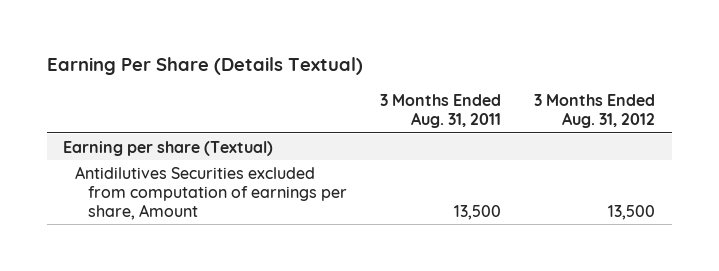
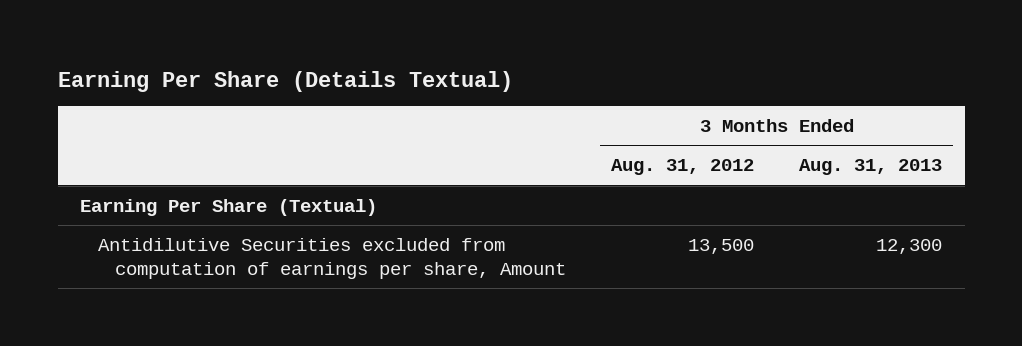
[379,94,501,129] 3 Months Ended Aug. 31, 2011 -> none
none -> [799,159,943,176] Aug. 31, 2013
[63,140,274,156] Earning per share (Textual) -> [80,198,378,216] Earning Per Share (Textual)
[75,165,347,220] Antidilutives Securities excluded from computation of earnings per share, Amount -> [97,237,567,280] Antidilutive Securities excluded from computation of earnings per share, Amount

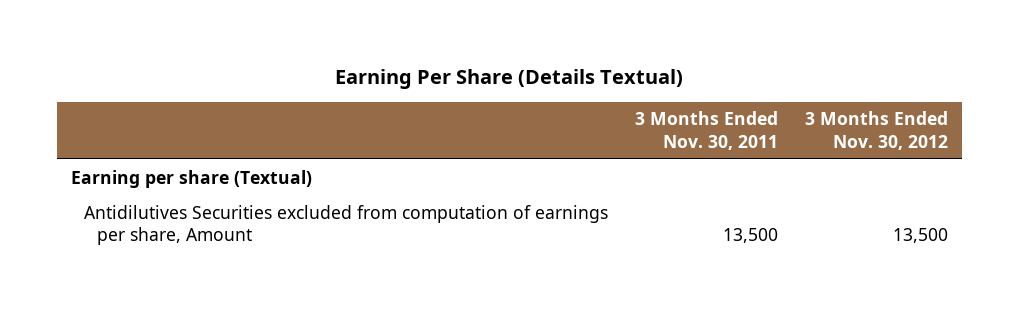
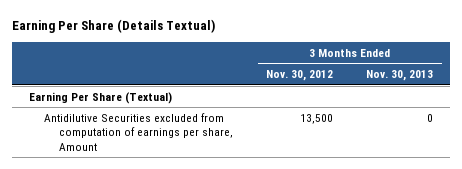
[634,111,778,150] 3 Months Ended Nov. 30, 2011 -> none
none -> [366,70,434,82] Nov. 30, 2013
[70,169,312,188] Earning per share (Textual) -> [28,91,172,104] Earning Per Share (Textual)
[83,204,608,246] Antidilutives Securities excluded from computation of earnings per share, Amount -> [44,112,234,151] Antidilutive Securities excluded from computation of earnings per share, Amount

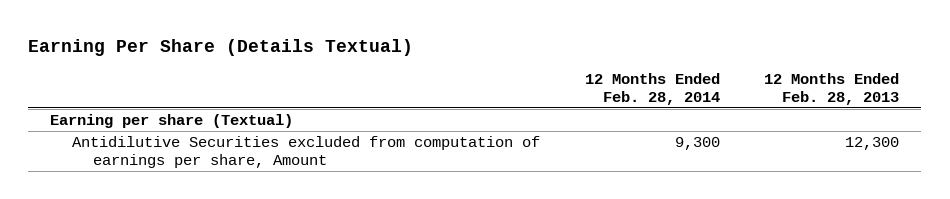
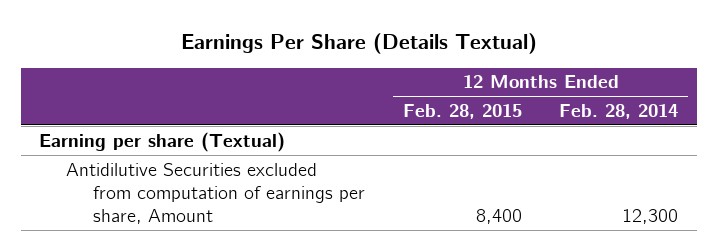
[28,39,414,57] Earning Per Share (Details Textual) -> [180,33,537,55] Earnings Per Share (Details Textual)
[764,72,900,106] 12 Months Ended Feb. 28, 2013 -> none
none -> [402,103,522,119] Feb. 28, 2015
[674,137,720,151] 9,300 -> [622,209,679,225] 12,300

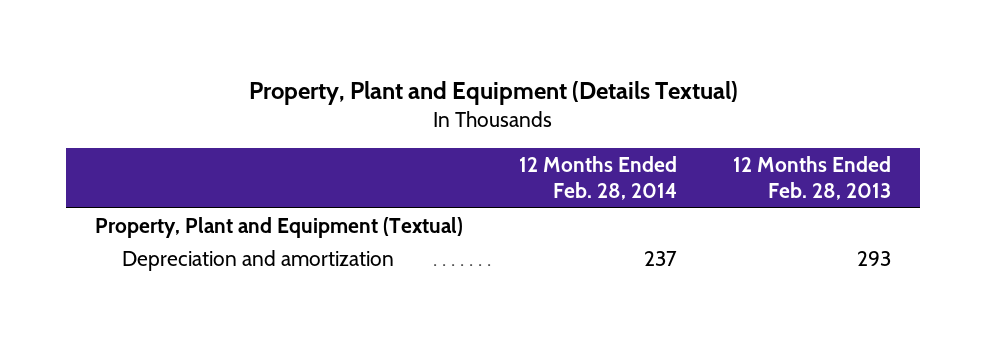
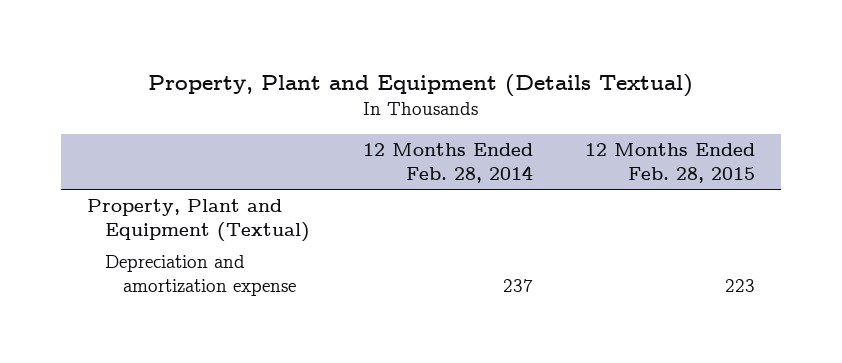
[733,155,892,201] 12 Months Ended Feb. 28, 2013 -> none
none -> [584,143,755,183] 12 Months Ended Feb. 28, 2015
[122,249,395,271] Depreciation and amortization -> [105,255,297,297] Depreciation and amortization expense

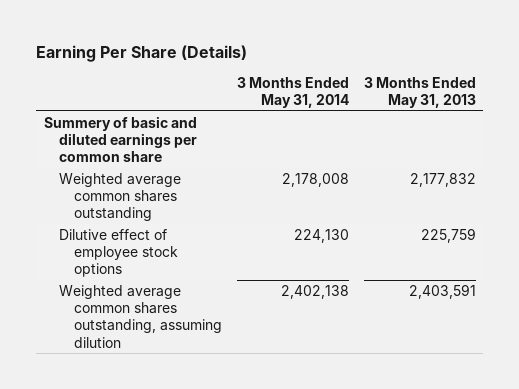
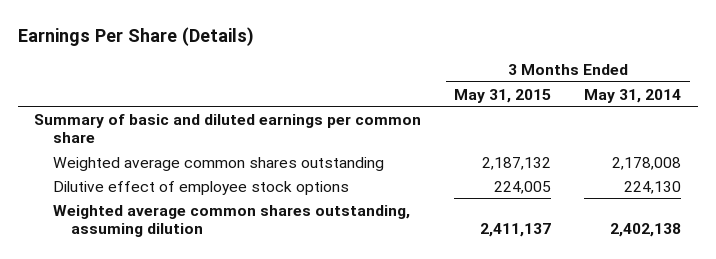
[36,44,248,62] Earning Per Share (Details) -> [17,27,254,47] Earnings Per Share (Details)
[363,76,476,109] 3 Months Ended May 31, 2013 -> none
none -> [454,88,552,103] May 31, 2015
[43,116,197,163] Summery of basic and diluted earnings per common share -> [34,113,422,144] Summary of basic and diluted earnings per common share

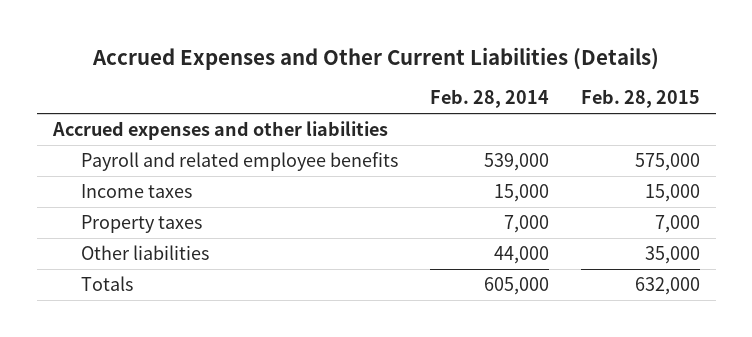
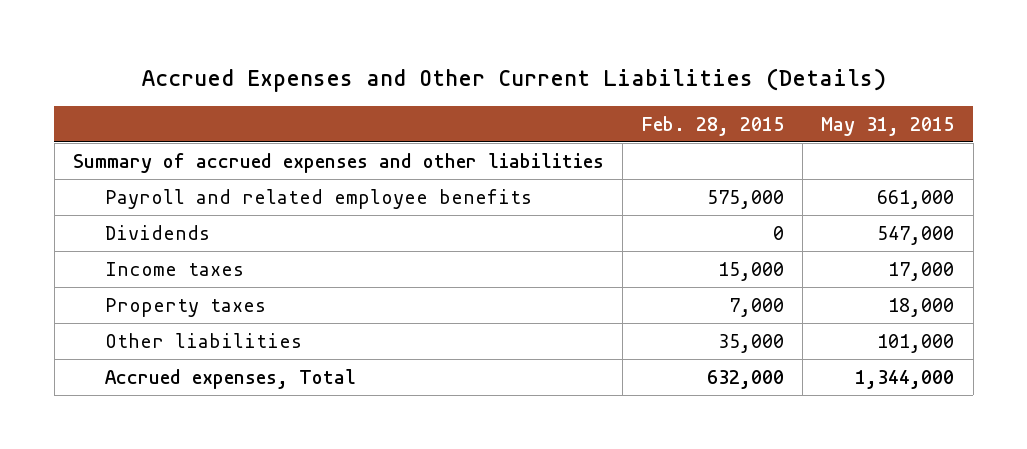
[429,89,549,109] Feb. 28, 2014 -> none
none -> [821,116,955,136] May 31, 2015
[51,120,388,140] Accrued expenses and other liabilities -> [72,153,604,174] Summary of accrued expenses and other liabilities
none -> [104,225,210,241] Dividends
[80,275,133,291] Totals -> [104,369,356,390] Accrued expenses, Total

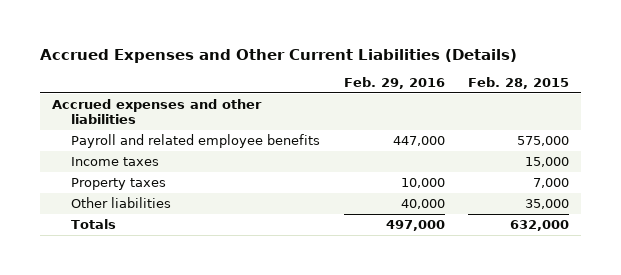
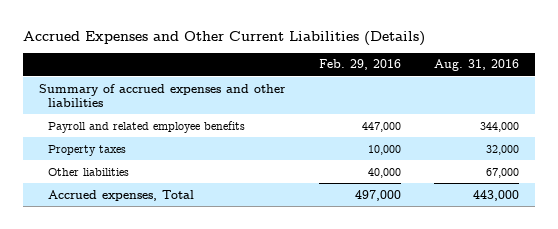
[468,77,570,90] Feb. 28, 2015 -> none
none -> [433,59,519,72] Aug. 31, 2016
[51,98,262,125] Accrued expenses and other liabilities -> [39,83,287,107] Summary of accrued expenses and other liabilities
[71,156,160,166] Income taxes -> none
[71,218,117,229] Totals -> [48,189,195,201] Accrued expenses, Total

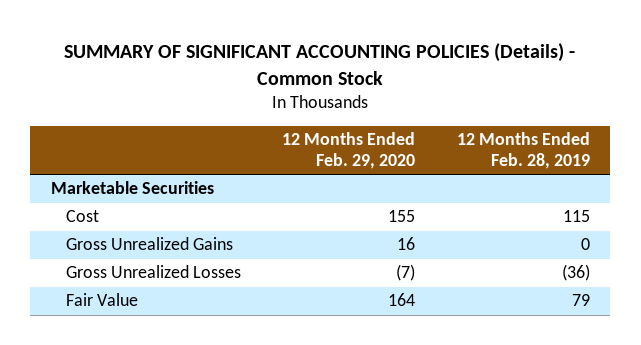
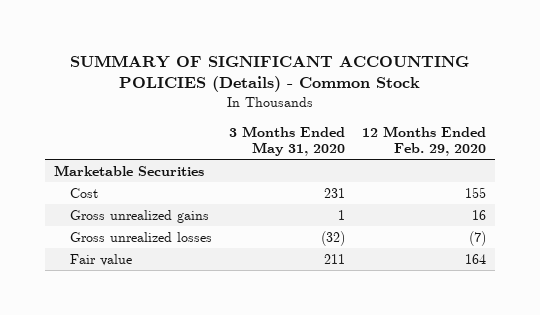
[456,132,590,170] 12 Months Ended Feb. 28, 2019 -> none
none -> [229,125,346,157] 3 Months Ended May 31, 2020
[66,237,234,251] Gross Unrealized Gains -> [70,209,210,223] Gross unrealized gains
[66,265,242,279] Gross Unrealized Losses -> [70,231,213,242] Gross unrealized losses
[66,293,139,307] Fair Value -> [70,253,133,266] Fair value

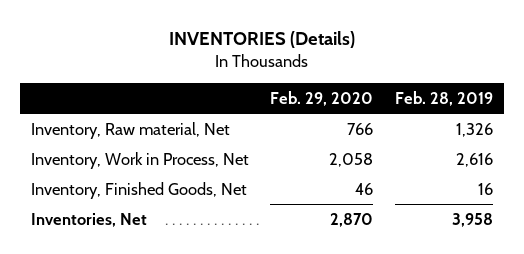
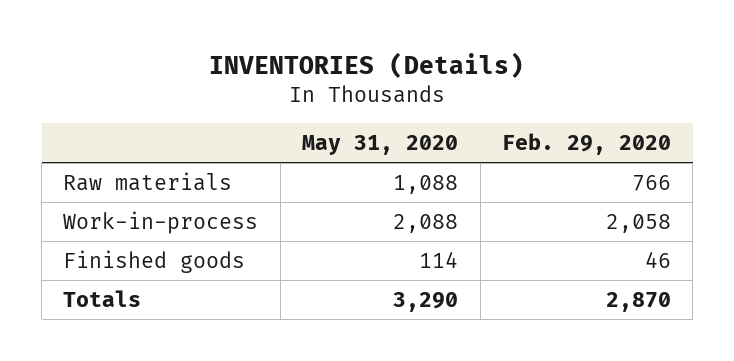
[394,91,493,107] Feb. 28, 2019 -> none
none -> [302,134,459,155] May 31, 2020
[30,121,230,139] Inventory, Raw material, Net -> [63,171,233,191] Raw materials
[30,151,249,169] Inventory, Work in Process, Net -> [63,210,259,234] Work-in-process
[30,181,247,199] Inventory, Finished Goods, Net -> [63,249,246,273] Finished goods
[30,212,147,227] Inventories, Net -> [63,289,142,307] Totals

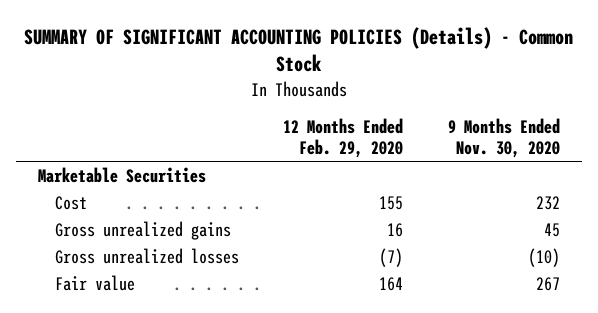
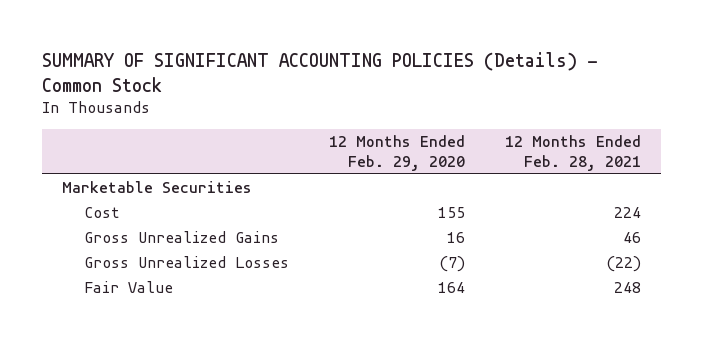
[447,117,560,159] 9 Months Ended Nov. 30, 2020 -> none
none -> [505,134,642,172] 12 Months Ended Feb. 28, 2021
[55,220,232,240] Gross unrealized gains -> [84,230,280,243] Gross Unrealized Gains
[55,247,240,264] Gross unrealized losses -> [84,255,290,268] Gross Unrealized Losses
[55,274,136,291] Fair value -> [84,280,174,293] Fair Value

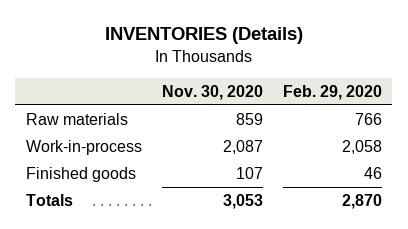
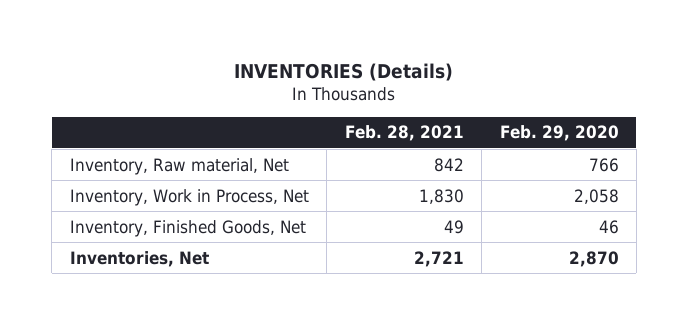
[161,84,263,100] Nov. 30, 2020 -> none
none -> [344,125,464,142] Feb. 28, 2021
[25,113,128,126] Raw materials -> [69,157,289,175] Inventory, Raw material, Net
[25,140,142,156] Work-in-process -> [69,188,309,206] Inventory, Work in Process, Net
[25,167,136,183] Finished goods -> [69,219,306,237] Inventory, Finished Goods, Net
[25,194,73,207] Totals -> [69,250,209,267] Inventories, Net

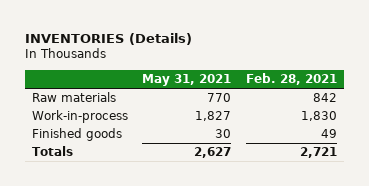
[499,125,619,142] Feb. 29, 2020 -> none
none -> [142,74,232,87] May 31, 2021
[69,157,289,175] Inventory, Raw material, Net -> [32,92,117,103] Raw materials
[69,188,309,206] Inventory, Work in Process, Net -> [32,110,129,124] Work-in-process
[69,219,306,237] Inventory, Finished Goods, Net -> [32,128,123,142] Finished goods
[69,250,209,267] Inventories, Net -> [32,146,74,157] Totals

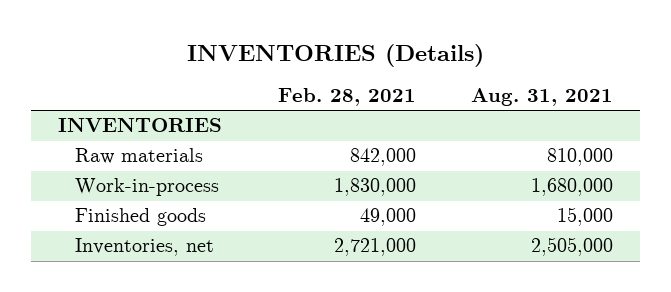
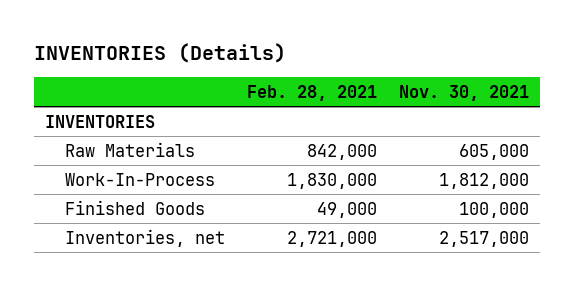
[470,88,613,107] Aug. 31, 2021 -> none
none -> [398,84,529,101] Nov. 30, 2021
[75,148,204,165] Raw materials -> [64,141,195,157] Raw Materials
[75,178,220,197] Work-in-process -> [64,172,215,186] Work-In-Process
[75,208,207,227] Finished goods -> [64,199,205,215] Finished Goods

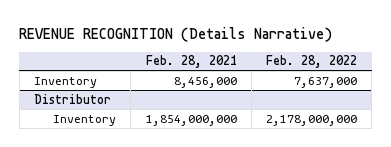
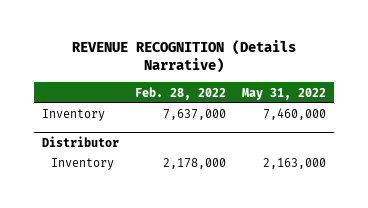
[145,55,237,69] Feb. 28, 2021 -> none
none -> [242,87,327,100] May 31, 2022
[266,114,358,126] 2,178,000,000 -> [163,158,227,170] 2,178,000

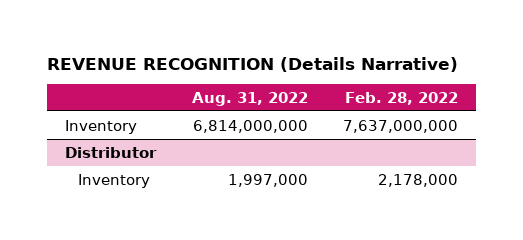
[242,87,327,100] May 31, 2022 -> none
none -> [191,91,308,106] Aug. 31, 2022
[163,109,227,121] 7,637,000 -> [343,119,459,133] 7,637,000,000

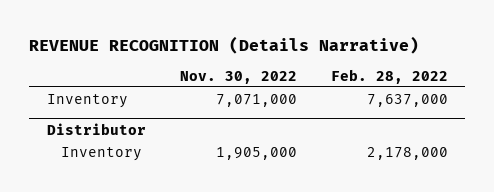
[191,91,308,106] Aug. 31, 2022 -> none
none -> [179,70,297,84] Nov. 30, 2022
[343,119,459,133] 7,637,000,000 -> [366,93,448,107] 7,637,000

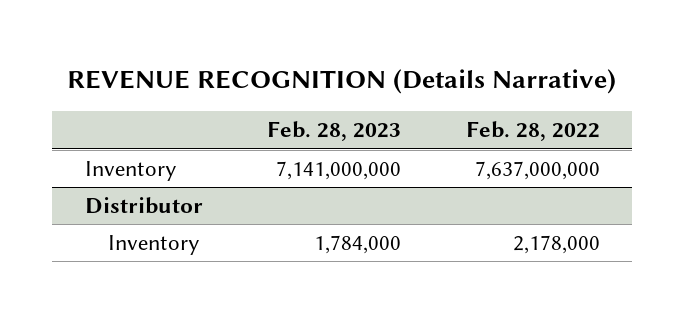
[179,70,297,84] Nov. 30, 2022 -> none
none -> [267,121,402,142] Feb. 28, 2023
[366,93,448,107] 7,637,000 -> [475,161,601,181] 7,637,000,000

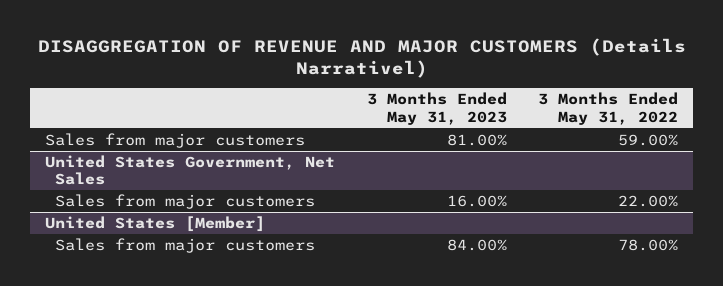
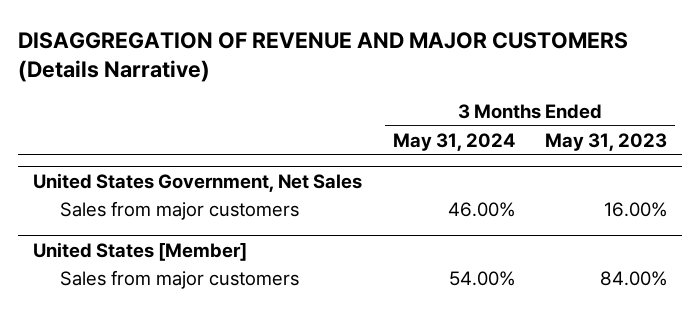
[37,37,686,79] DISAGGREGATION OF REVENUE AND MAJOR CUSTOMERS (Details Narrativel) -> [18,31,629,83] DISAGGREGATION OF REVENUE AND MAJOR CUSTOMERS (Details Narrative)
[537,92,678,125] 3 Months Ended May 31, 2022 -> none
none -> [392,132,515,151] May 31, 2024
[45,133,306,149] Sales from major customers -> none

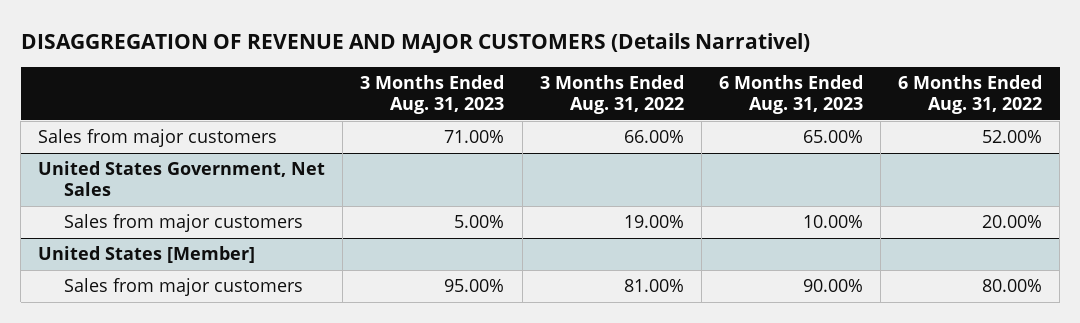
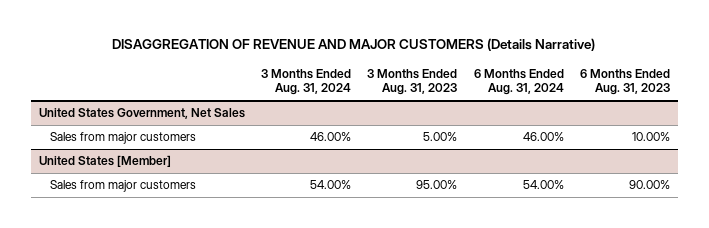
[20,32,810,53] DISAGGREGATION OF REVENUE AND MAJOR CUSTOMERS (Details Narrativel) -> [112,38,596,52] DISAGGREGATION OF REVENUE AND MAJOR CUSTOMERS (Details Narrative)
[539,75,684,114] 3 Months Ended Aug. 31, 2022 -> none
[897,75,1042,114] 6 Months Ended Aug. 31, 2022 -> none
none -> [261,68,352,96] 3 Months Ended Aug. 31, 2024
none -> [473,68,564,96] 6 Months Ended Aug. 31, 2024
[38,129,278,148] Sales from major customers -> none

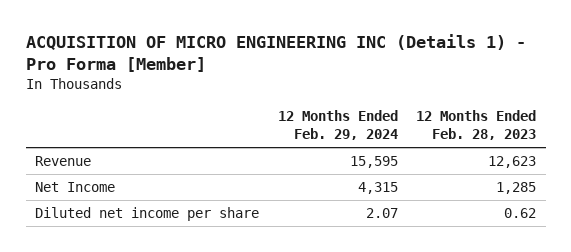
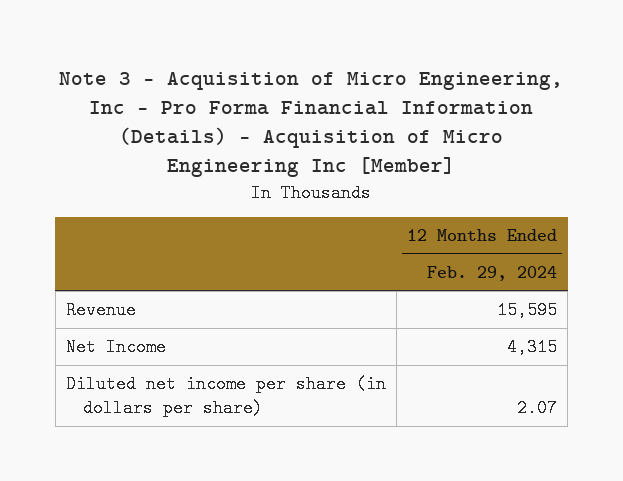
[25,33,526,72] ACQUISITION OF MICRO ENGINEERING INC (Details 1) - Pro Forma [Member] -> [59,71,564,178] Note 3 - Acquisition of Micro Engineering, Inc - Pro Forma Financial Information (Details) - Acquisition of Micro Engineering Inc [Member]
[416,110,537,141] 12 Months Ended Feb. 28, 2023 -> none
[35,207,260,222] Diluted net income per share -> [65,375,386,418] Diluted net income per share (in dollars per share)

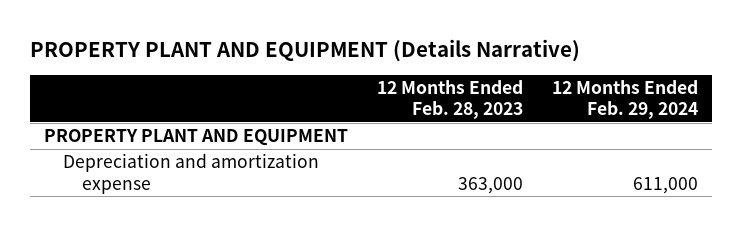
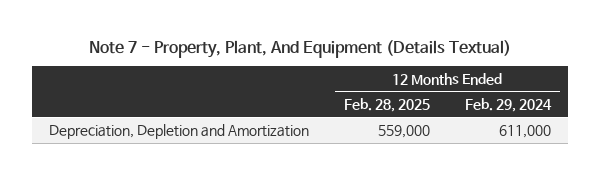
[29,39,580,63] PROPERTY PLANT AND EQUIPMENT (Details Narrative) -> [89,39,512,58] Note 7 - Property, Plant, And Equipment (Details Textual)
[376,80,523,120] 12 Months Ended Feb. 28, 2023 -> none
none -> [344,97,431,112] Feb. 28, 2025
[44,129,349,147] PROPERTY PLANT AND EQUIPMENT -> none
[63,153,320,194] Depreciation and amortization expense -> [49,124,310,140] Depreciation, Depletion and Amortization

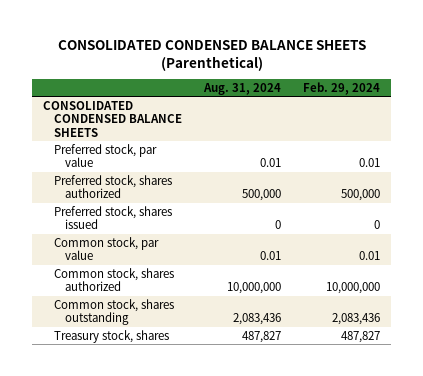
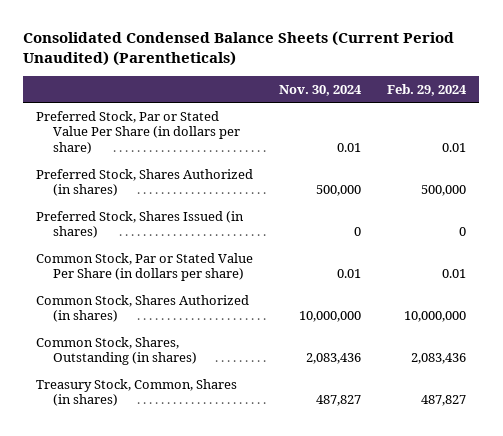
[57,39,366,71] CONSOLIDATED CONDENSED BALANCE SHEETS (Parenthetical) -> [23,31,455,67] Consolidated Condensed Balance Sheets (Current Period Unaudited) (Parentheticals)
[203,83,282,96] Aug. 31, 2024 -> none
none -> [279,84,363,96] Nov. 30, 2024
[42,100,182,138] CONSOLIDATED CONDENSED BALANCE SHEETS -> none
[53,143,157,168] Preferred stock, par value -> [36,110,240,155] Preferred Stock, Par or Stated Value Per Share (in dollars per share)
[53,174,172,199] Preferred stock, shares authorized -> [36,168,254,197] Preferred Stock, Shares Authorized (in shares)
[53,205,172,230] Preferred stock, shares issued -> [36,210,245,239] Preferred Stock, Shares Issued (in shares)
[53,236,159,261] Common stock, par value -> [36,252,254,282] Common Stock, Par or Stated Value Per Share (in dollars per share)
[53,267,174,292] Common stock, shares authorized -> [36,294,250,323] Common Stock, Shares Authorized (in shares)
[53,298,174,326] Common stock, shares outstanding -> [36,336,197,366] Common Stock, Shares, Outstanding (in shares)
[53,329,169,343] Treasury stock, shares -> [36,378,238,407] Treasury Stock, Common, Shares (in shares)

